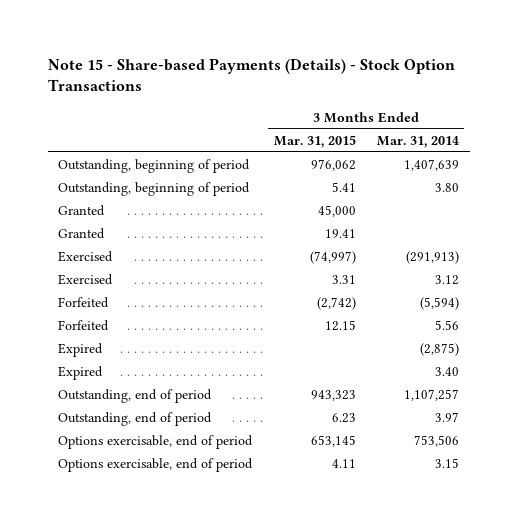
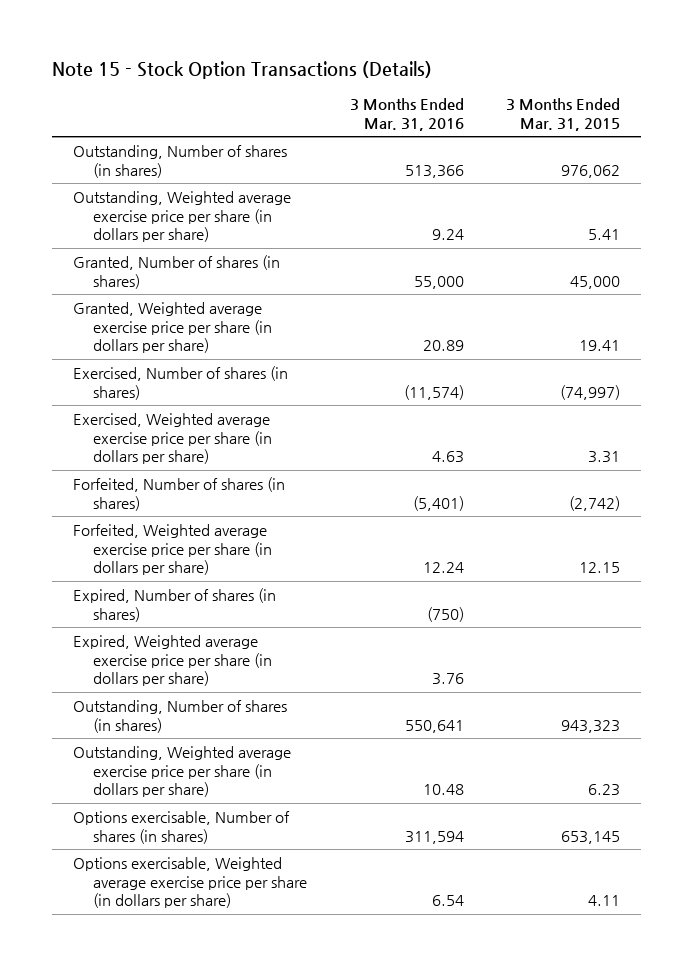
[47,57,455,92] Note 15 - Share-based Payments (Details) - Stock Option Transactions -> [51,61,432,80] Note 15 - Stock Option Transactions (Details)
[377,135,460,148] Mar. 31, 2014 -> none
none -> [349,98,464,131] 3 Months Ended Mar. 31, 2016
[58,366,104,381] Expired -> none
[58,159,251,174] Outstanding, beginning of period -> [72,144,287,178] Outstanding, Number of shares (in shares)
[58,182,251,197] Outstanding, beginning of period -> [72,190,291,243] Outstanding, Weighted average exercise price per share (in dollars per share)
[58,205,106,217] Granted -> [72,254,280,289] Granted, Number of shares (in shares)
[58,228,106,240] Granted -> [72,301,273,354] Granted, Weighted average exercise price per share (in dollars per share)
[58,251,114,263] Exercised -> [72,365,288,400] Exercised, Number of shares (in shares)
[58,274,114,286] Exercised -> [72,412,273,465] Exercised, Weighted average exercise price per share (in dollars per share)
[58,297,110,309] Forfeited -> [72,476,285,511] Forfeited, Number of shares (in shares)
[58,320,110,332] Forfeited -> [72,523,273,576] Forfeited, Weighted average exercise price per share (in dollars per share)
[58,343,104,358] Expired -> [72,587,276,622] Expired, Number of shares (in shares)
none -> [72,634,273,687] Expired, Weighted average exercise price per share (in dollars per share)
[58,389,213,404] Outstanding, end of period -> [72,699,287,733] Outstanding, Number of shares (in shares)
[58,412,213,427] Outstanding, end of period -> [72,745,291,798] Outstanding, Weighted average exercise price per share (in dollars per share)
[58,435,254,450] Options exercisable, end of period -> [72,810,290,844] Options exercisable, Number of shares (in shares)
[58,458,254,473] Options exercisable, end of period -> [72,856,308,909] Options exercisable, Weighted average exercise price per share (in dollars per share)

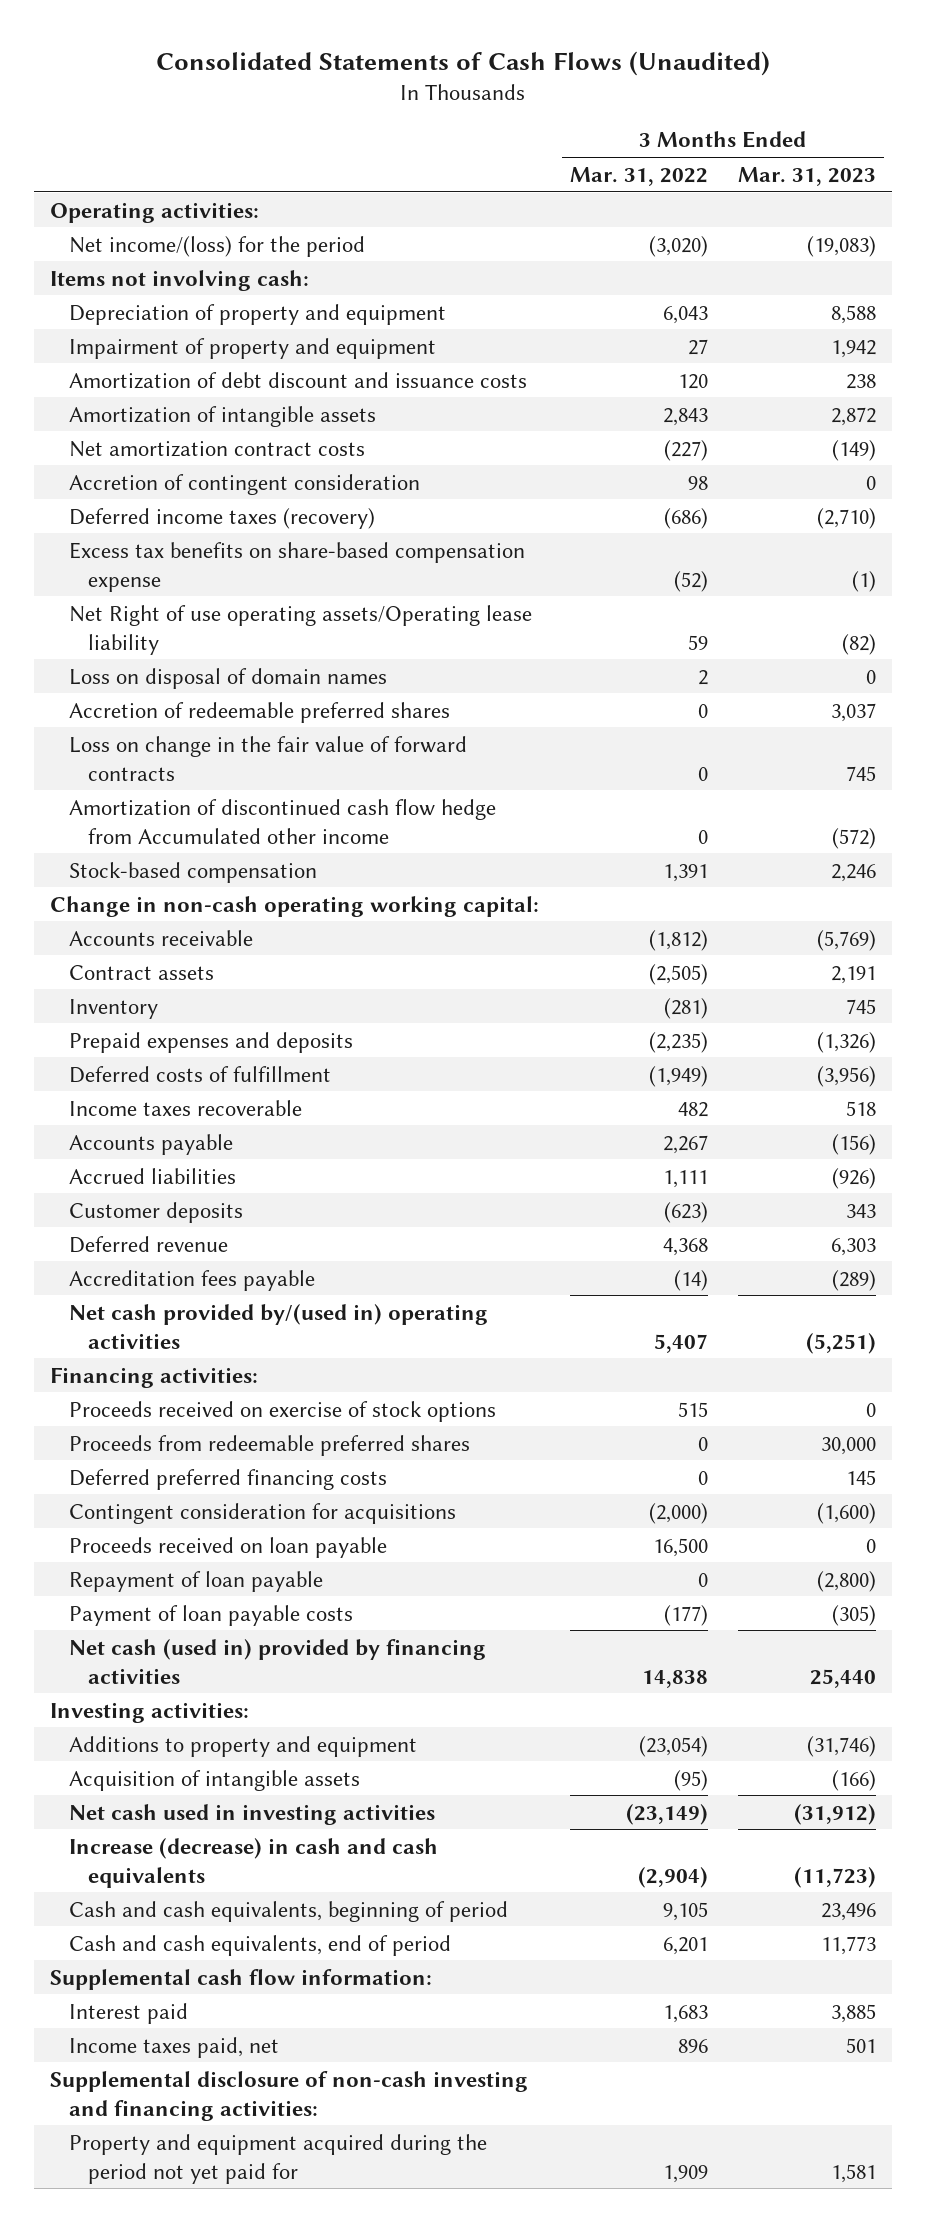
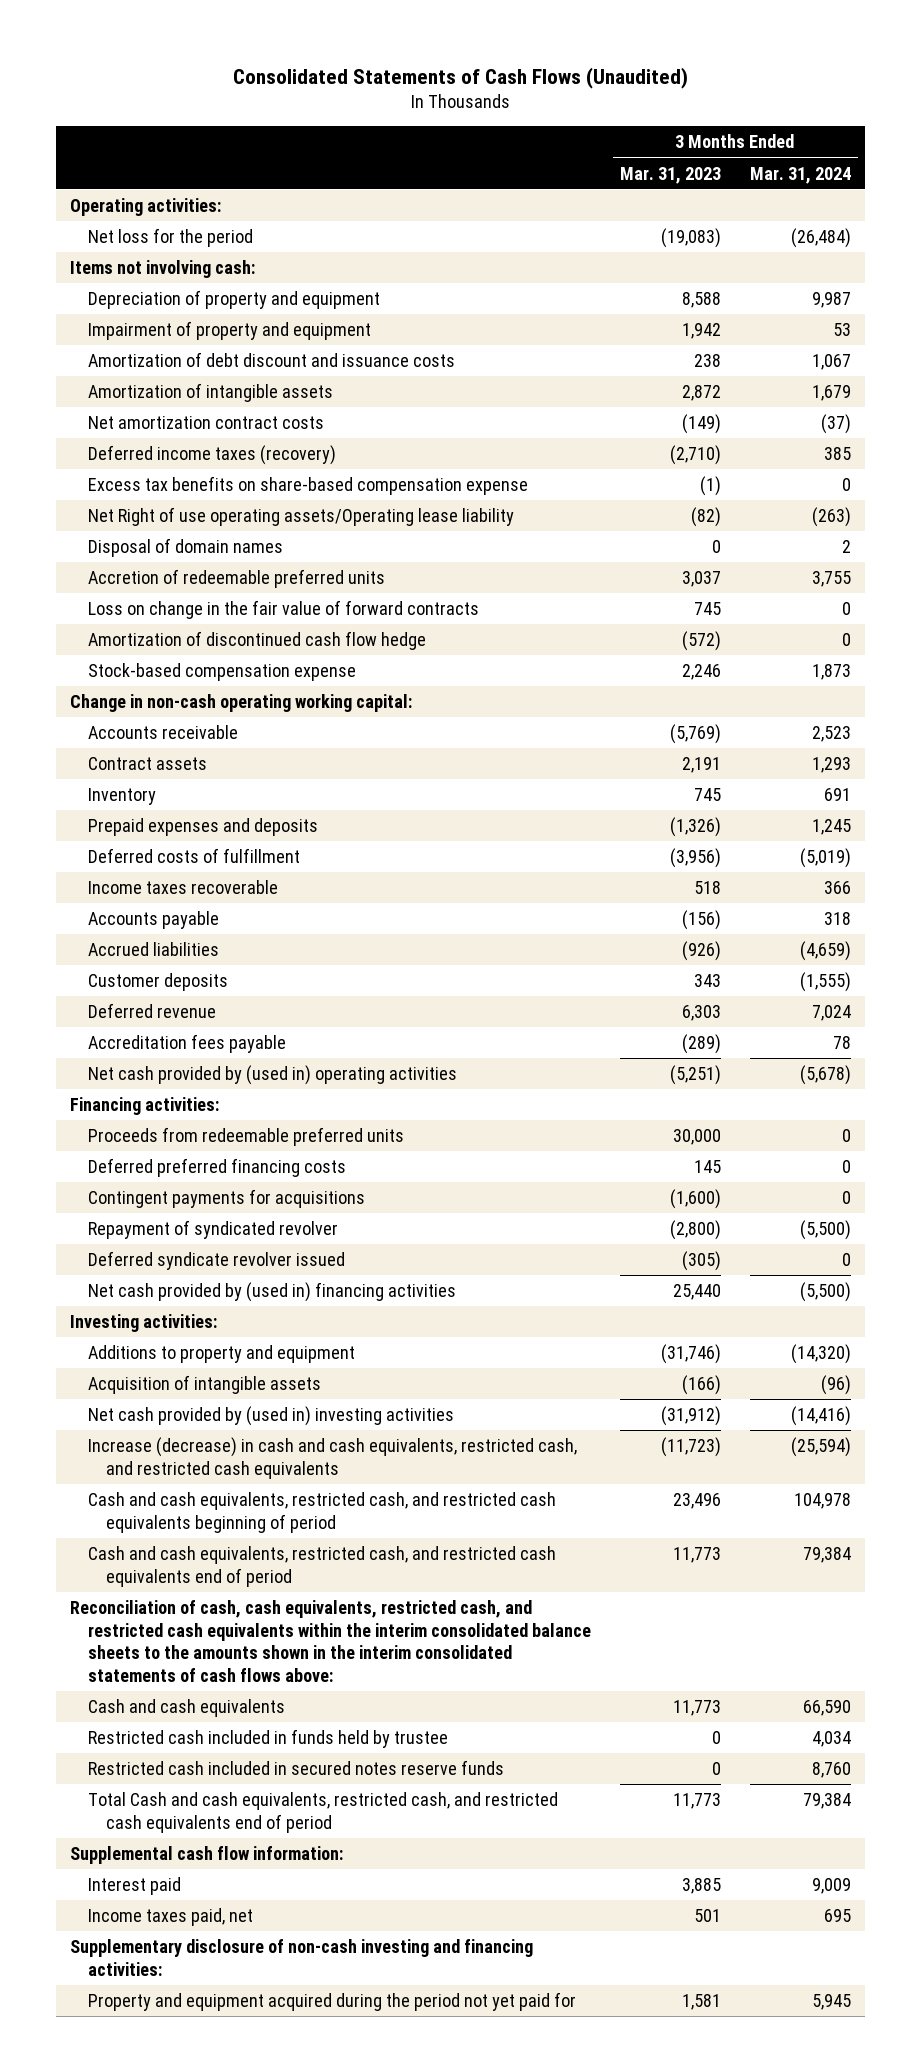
[569,166,708,186] Mar. 31, 2022 -> none
none -> [749,166,851,184] Mar. 31, 2024
[68,235,365,257] Net income/(loss) for the period -> [88,227,254,247] Net loss for the period
[68,473,420,495] Accretion of contingent consideration -> none
[68,667,387,689] Loss on disposal of domain names -> [88,537,284,557] Disposal of domain names
[68,701,450,723] Accretion of redeemable preferred shares -> [88,568,386,588] Accretion of redeemable preferred units
[68,798,496,844] Amortization of discontinued cash flow hedge from Accumulated other income -> [88,630,427,650] Amortization of discontinued cash flow hedge
[68,861,317,883] Stock-based compensation -> [88,662,357,681] Stock-based compensation expense
[68,1303,488,1349] Net cash provided by/(used in) operating activities -> [88,1064,458,1085] Net cash provided by (used in) operating activities
[68,1400,496,1422] Proceeds received on exercise of stock options -> none
[68,1434,470,1456] Proceeds from redeemable preferred shares -> [88,1126,405,1146] Proceeds from redeemable preferred units
[68,1536,387,1558] Proceeds received on loan payable -> none
[68,1502,456,1524] Contingent consideration for acquisitions -> [88,1188,366,1208] Contingent payments for acquisitions
[68,1570,323,1592] Repayment of loan payable -> [88,1219,339,1239] Repayment of syndicated revolver
[68,1604,353,1626] Payment of loan payable costs -> [88,1250,346,1270] Deferred syndicate revolver issued
[68,1638,486,1684] Net cash (used in) provided by financing activities -> [88,1281,457,1302] Net cash provided by (used in) financing activities
[68,1803,435,1825] Net cash used in investing activities -> [88,1405,455,1426] Net cash provided by (used in) investing activities
[68,1837,438,1888] Increase (decrease) in cash and cash equivalents -> [88,1436,578,1479] Increase (decrease) in cash and cash equivalents, restricted cash, and restricted cash equivalents
[68,1900,508,1922] Cash and cash equivalents, beginning of period -> [88,1491,557,1533] Cash and cash equivalents, restricted cash, and restricted cash equivalents beginning of period
[68,1934,451,1956] Cash and cash equivalents, end of period -> [88,1545,557,1587] Cash and cash equivalents, restricted cash, and restricted cash equivalents end of period
none -> [70,1599,592,1682] Reconciliation of cash, cash equivalents, restricted cash, and restricted cash equivalents within the interim consolidated balance sheets to the amounts shown in the interim consolidated statements of cash flows above:
none -> [88,1698,286,1717] Cash and cash equivalents
none -> [88,1728,449,1748] Restricted cash included in funds held by trustee
none -> [88,1759,505,1775] Restricted cash included in secured notes reserve funds
none -> [88,1791,559,1833] Total Cash and cash equivalents, restricted cash, and restricted cash equivalents end of period
[49,2070,528,2121] Supplemental disclosure of non-cash investing and financing activities: -> [70,1938,534,1976] Supplementary disclosure of non-cash investing and financing activities:

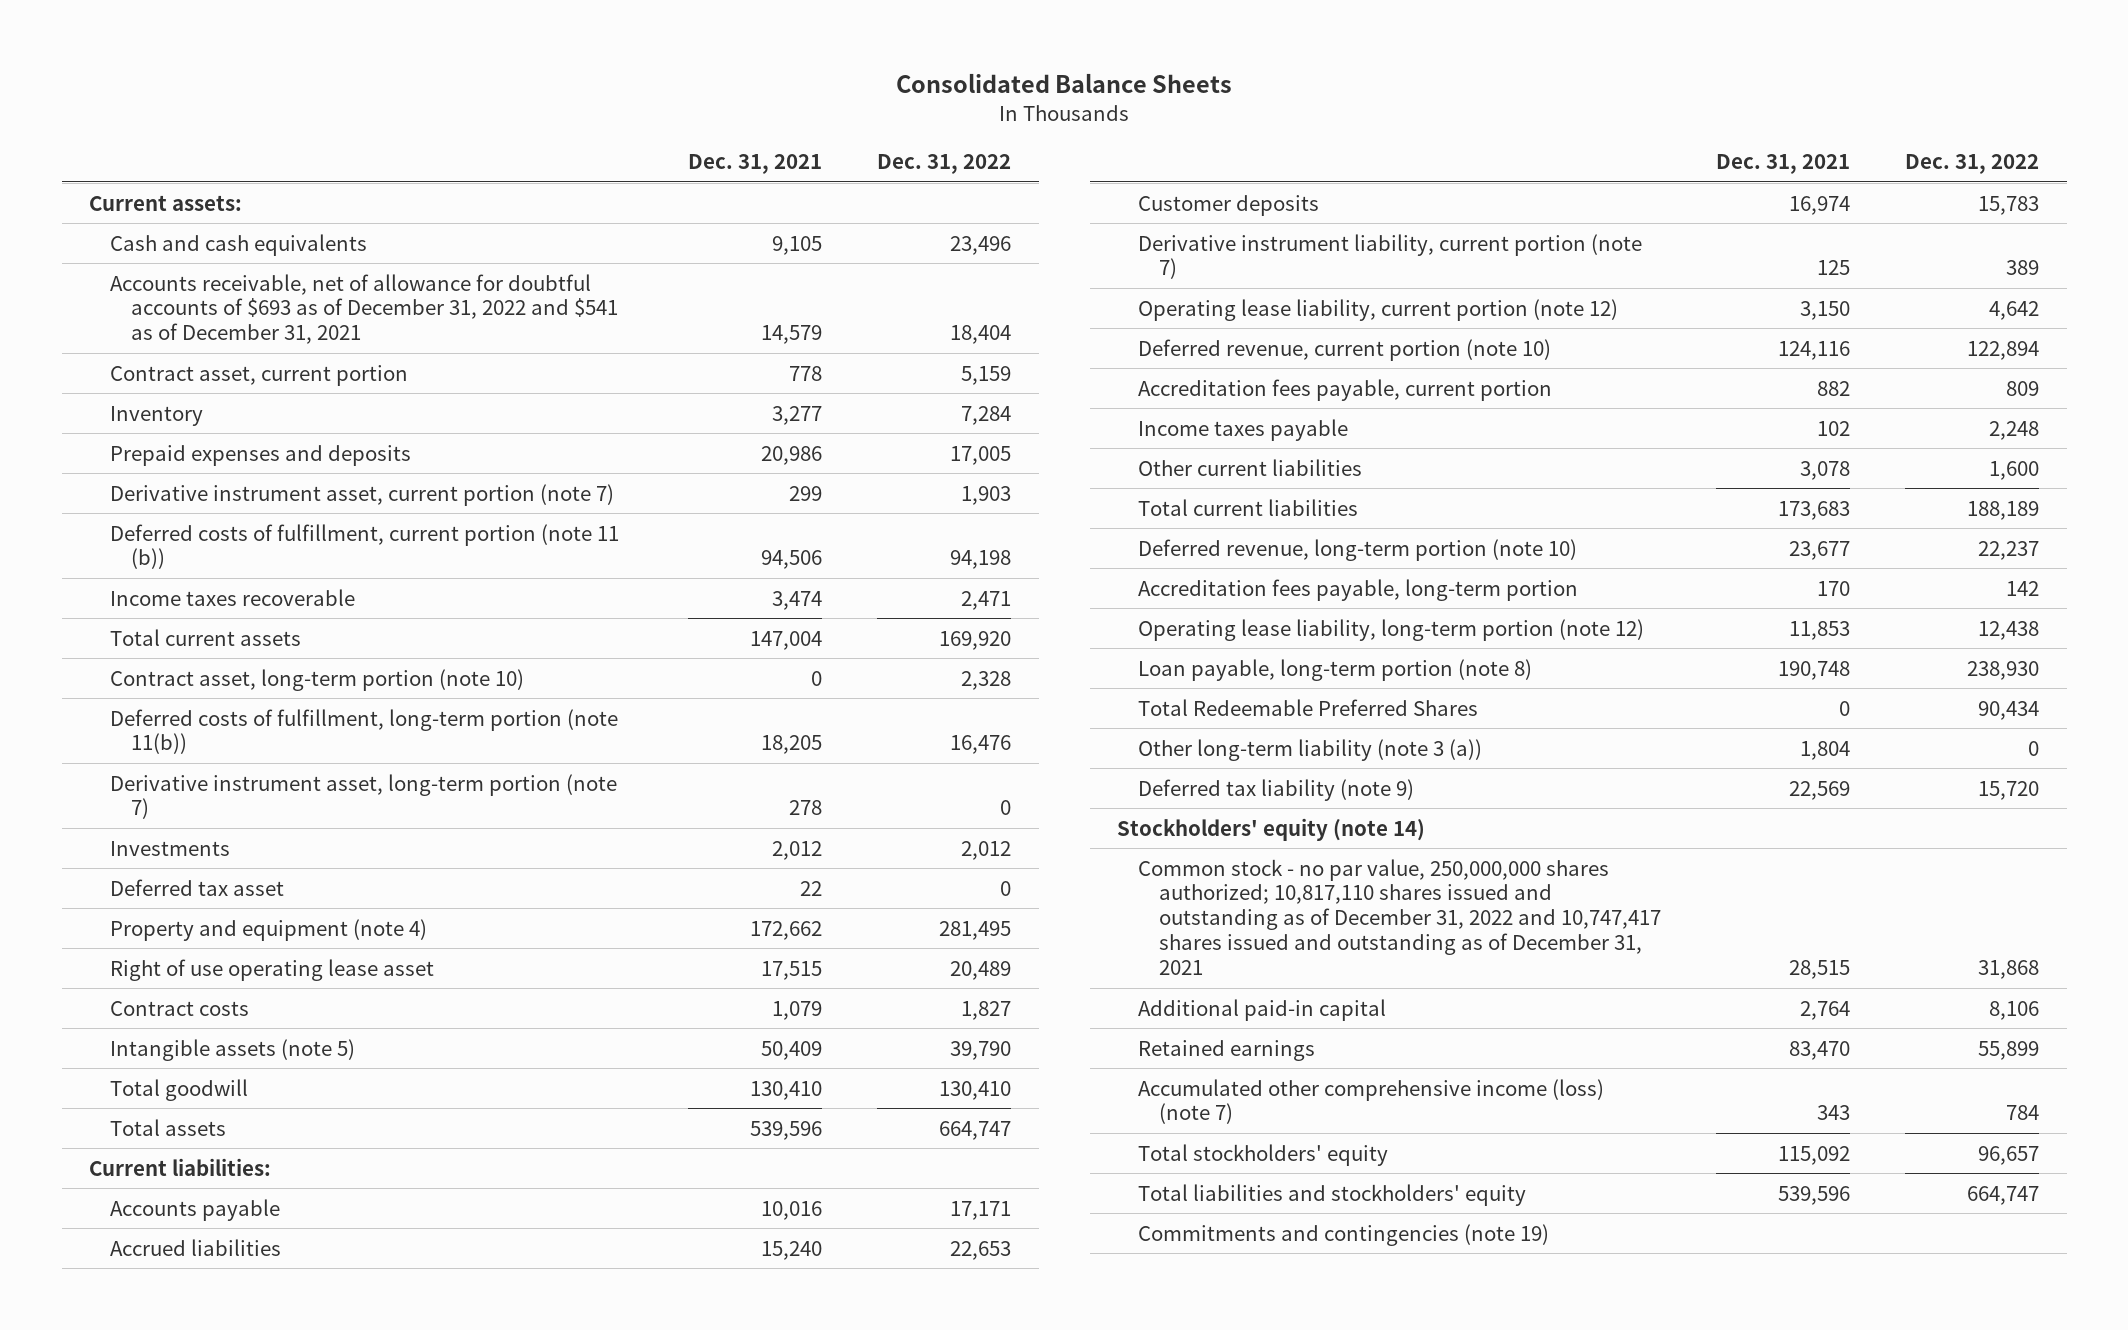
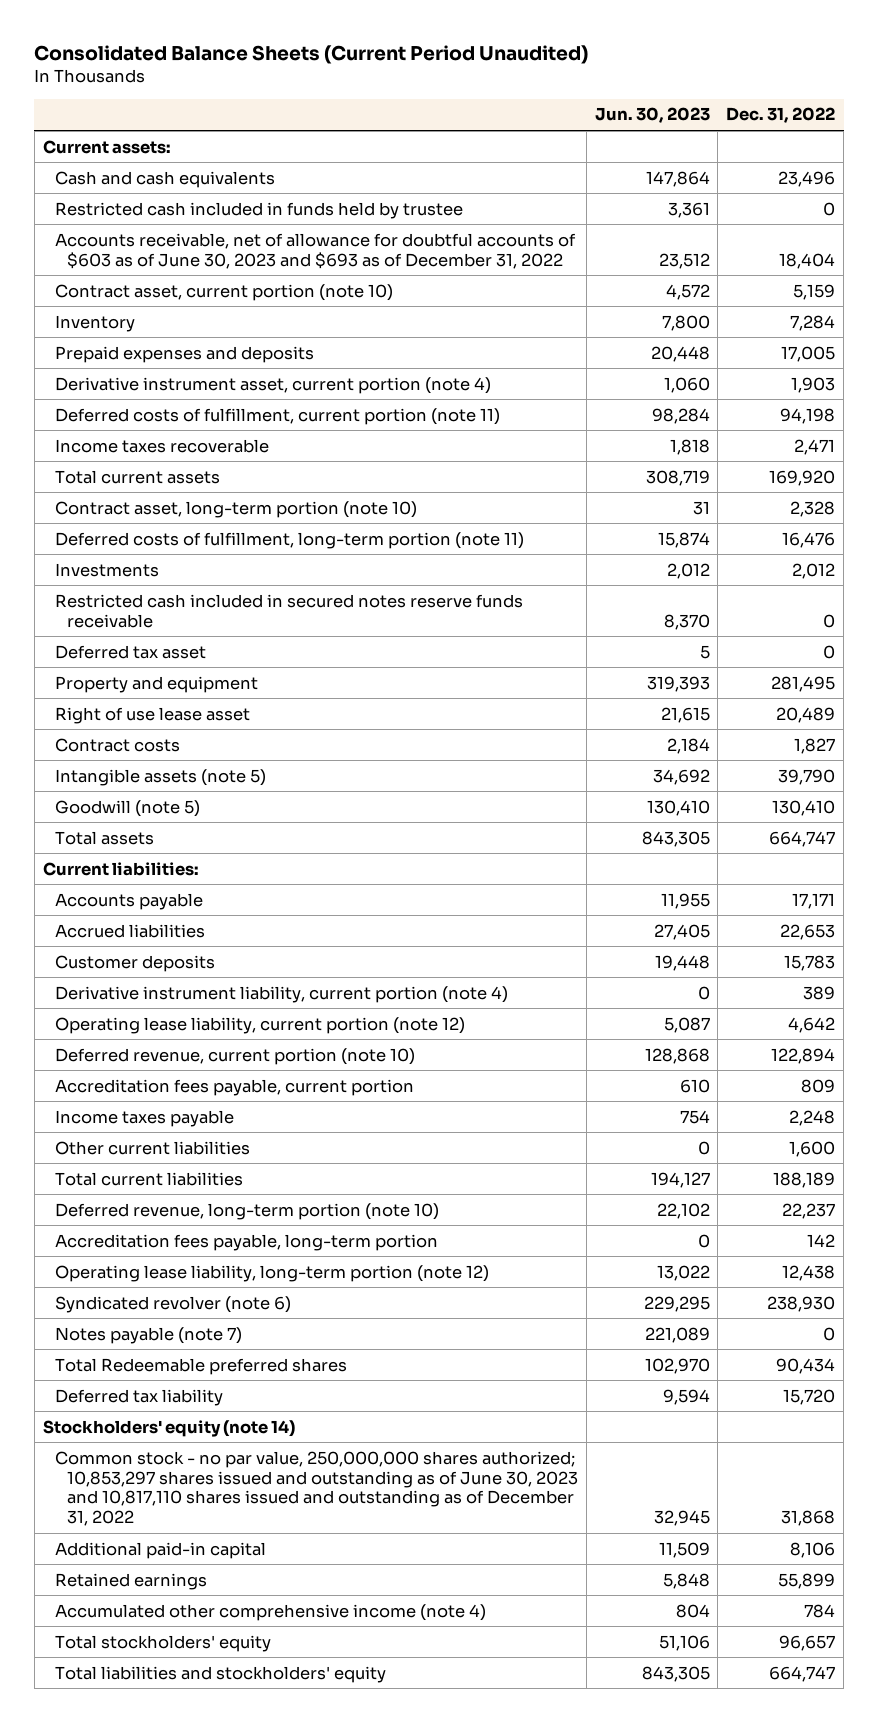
[896,73,1233,94] Consolidated Balance Sheets -> [34,44,589,64] Consolidated Balance Sheets (Current Period Unaudited)
[687,154,822,175] Dec. 31, 2021 -> none
none -> [594,107,710,124] Jun. 30, 2023
none -> [54,201,463,219] Restricted cash included in funds held by trustee
[109,273,618,345] Accounts receivable, net of allowance for doubtful accounts of $693 as of December 31, 2022 and $541 as of December 31, 2021 -> [54,232,576,269] Accounts receivable, net of allowance for doubtful accounts of $603 as of June 30, 2023 and $693 as of December 31, 2022
[109,364,408,386] Contract asset, current portion -> [54,283,393,301] Contract asset, current portion (note 10)
[109,483,614,506] Derivative instrument asset, current portion (note 7) -> [54,376,491,394] Derivative instrument asset, current portion (note 4)
[109,523,619,570] Deferred costs of fulfillment, current portion (note 11 (b)) -> [54,407,500,425] Deferred costs of fulfillment, current portion (note 11)
[109,773,617,820] Derivative instrument asset, long-term portion (note 7) -> none
[109,708,618,755] Deferred costs of fulfillment, long-term portion (note 11(b)) -> [54,531,524,549] Deferred costs of fulfillment, long-term portion (note 11)
none -> [54,593,523,628] Restricted cash included in secured notes reserve funds receivable
[109,918,427,941] Property and equipment (note 4) -> [54,675,258,693] Property and equipment
[109,958,434,981] Right of use operating lease asset -> [54,706,250,724] Right of use lease asset
[109,1078,248,1101] Total goodwill -> [54,799,200,817] Goodwill (note 5)
[1137,233,1642,280] Derivative instrument liability, current portion (note 7) -> [54,985,508,1003] Derivative instrument liability, current portion (note 4)
[1137,738,1482,761] Other long-term liability (note 3 (a)) -> none
[1137,658,1532,681] Loan payable, long-term portion (note 8) -> [54,1295,291,1313] Syndicated revolver (note 6)
none -> [54,1326,242,1344] Notes payable (note 7)
[1137,698,1478,716] Total Redeemable Preferred Shares -> [54,1357,347,1375] Total Redeemable preferred shares
[1137,778,1414,801] Deferred tax liability (note 9) -> [54,1388,223,1406] Deferred tax liability
[1137,858,1661,975] Common stock - no par value, 250,000,000 shares authorized; 10,817,110 shares issued and outstanding as of December 31, 2022 and 10,747,417 shares issued and outstanding as of December 31, 2021 -> [54,1450,578,1527] Common stock - no par value, 250,000,000 shares authorized; 10,853,297 shares issued and outstanding as of June 30, 2023 and 10,817,110 shares issued and outstanding as of December 31, 2022
[1137,1078,1604,1125] Accumulated other comprehensive income (loss) (note 7) -> [54,1603,486,1621] Accumulated other comprehensive income (note 4)
[1137,1223,1549,1246] Commitments and contingencies (note 19) -> none

